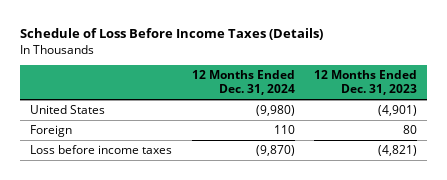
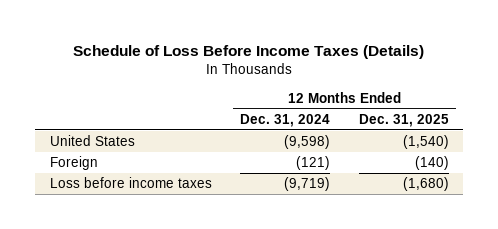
[314,70,418,96] 12 Months Ended Dec. 31, 2023 -> none
none -> [358,113,449,127] Dec. 31, 2025
[255,105,295,117] (9,980) -> [284,135,331,150] (9,598)
[273,125,295,135] 110 -> [296,156,331,171] (121)
[255,145,295,157] (9,870) -> [284,177,331,192] (9,719)

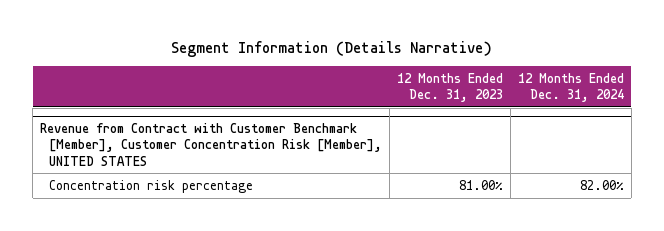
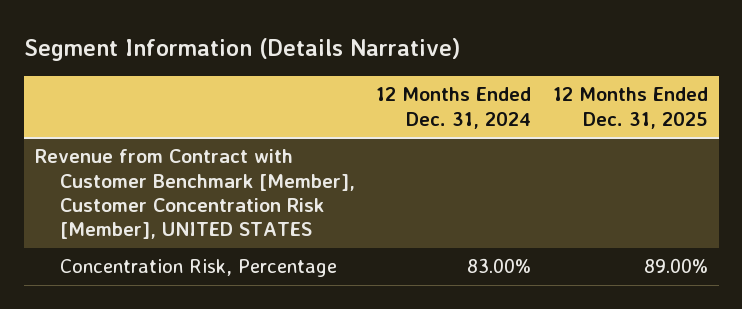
[396,72,503,102] 12 Months Ended Dec. 31, 2023 -> none
none -> [552,87,708,129] 12 Months Ended Dec. 31, 2025
[49,179,254,193] Concentration risk percentage -> [59,259,337,278] Concentration Risk, Percentage
[579,179,624,190] 82.00% -> [467,258,532,274] 83.00%

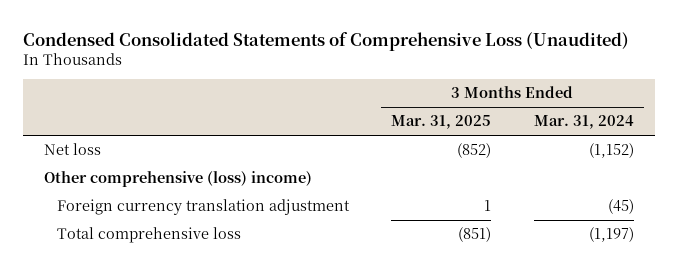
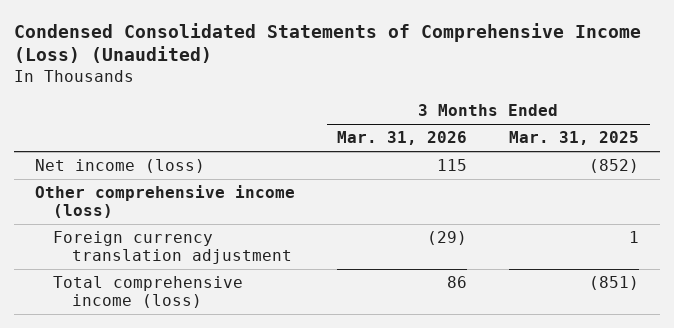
[23,31,630,51] Condensed Consolidated Statements of Comprehensive Loss (Unaudited) -> [13,22,641,64] Condensed Consolidated Statements of Comprehensive Income (Loss) (Unaudited)
[533,115,634,130] Mar. 31, 2024 -> none
none -> [337,131,468,146] Mar. 31, 2026
[44,143,102,156] Net loss -> [34,159,205,174] Net income (loss)
[44,171,313,188] Other comprehensive (loss) income) -> [34,185,295,218] Other comprehensive income (loss)
[57,227,242,244] Total comprehensive loss -> [53,276,244,308] Total comprehensive income (loss)

